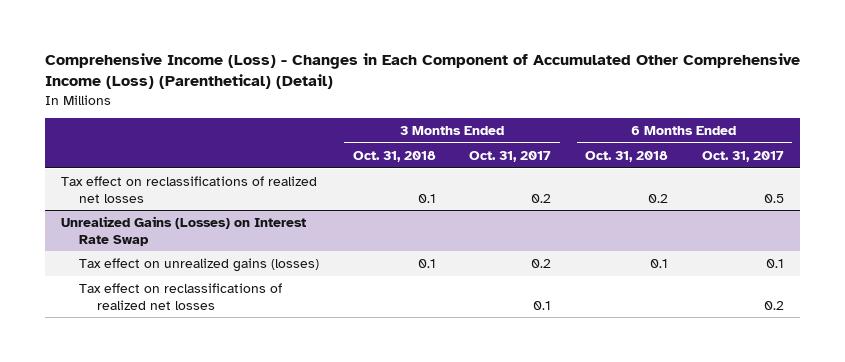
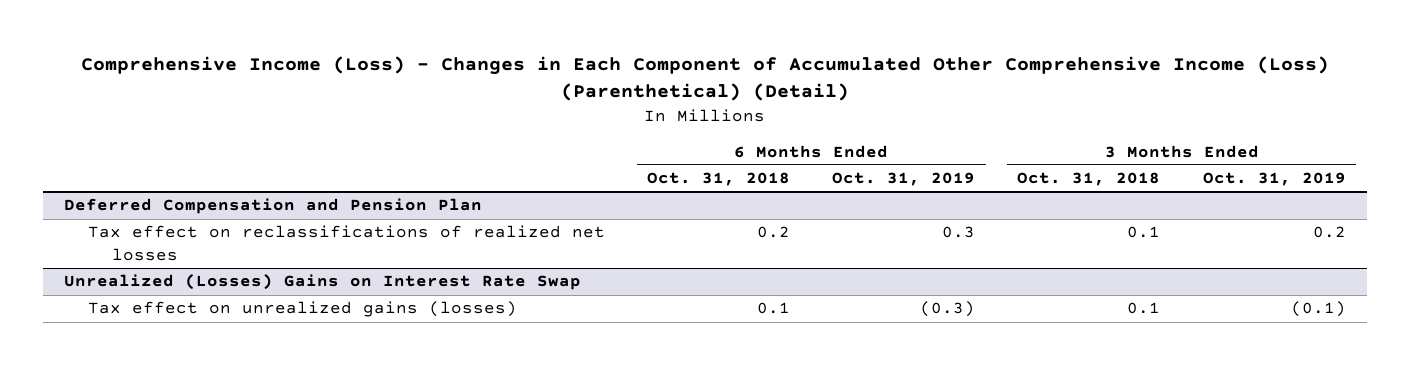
[469,150,552,162] Oct. 31, 2017 -> none
[701,150,784,162] Oct. 31, 2017 -> none
none -> [832,172,976,187] Oct. 31, 2019
none -> [1202,172,1346,187] Oct. 31, 2019
none -> [64,198,483,215] Deferred Compensation and Pension Plan
[61,215,307,246] Unrealized Gains (Losses) on Interest Rate Swap -> [64,274,582,291] Unrealized (Losses) Gains on Interest Rate Swap
[79,282,283,310] Tax effect on reclassifications of realized net losses -> none

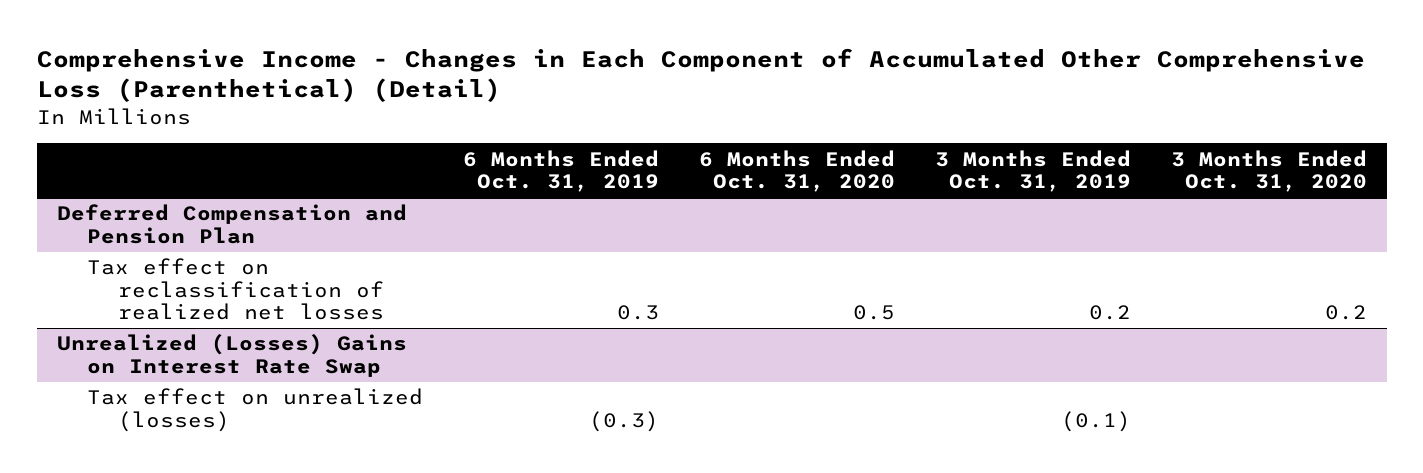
[80,56,1329,102] Comprehensive Income (Loss) - Changes in Each Component of Accumulated Other Comprehensive Income (Loss) (Parenthetical) (Detail) -> [36,47,1365,103] Comprehensive Income - Changes in Each Component of Accumulated Other Comprehensive Loss (Parenthetical) (Detail)
[647,172,791,187] Oct. 31, 2018 -> none
[1017,172,1161,187] Oct. 31, 2018 -> none
none -> [698,149,895,193] 6 Months Ended Oct. 31, 2020
none -> [1170,149,1367,193] 3 Months Ended Oct. 31, 2020
[87,225,605,261] Tax effect on reclassifications of realized net losses -> [87,258,384,321] Tax effect on reclassification of realized net losses
[87,301,517,318] Tax effect on unrealized gains (losses) -> [87,388,424,432] Tax effect on unrealized (losses)

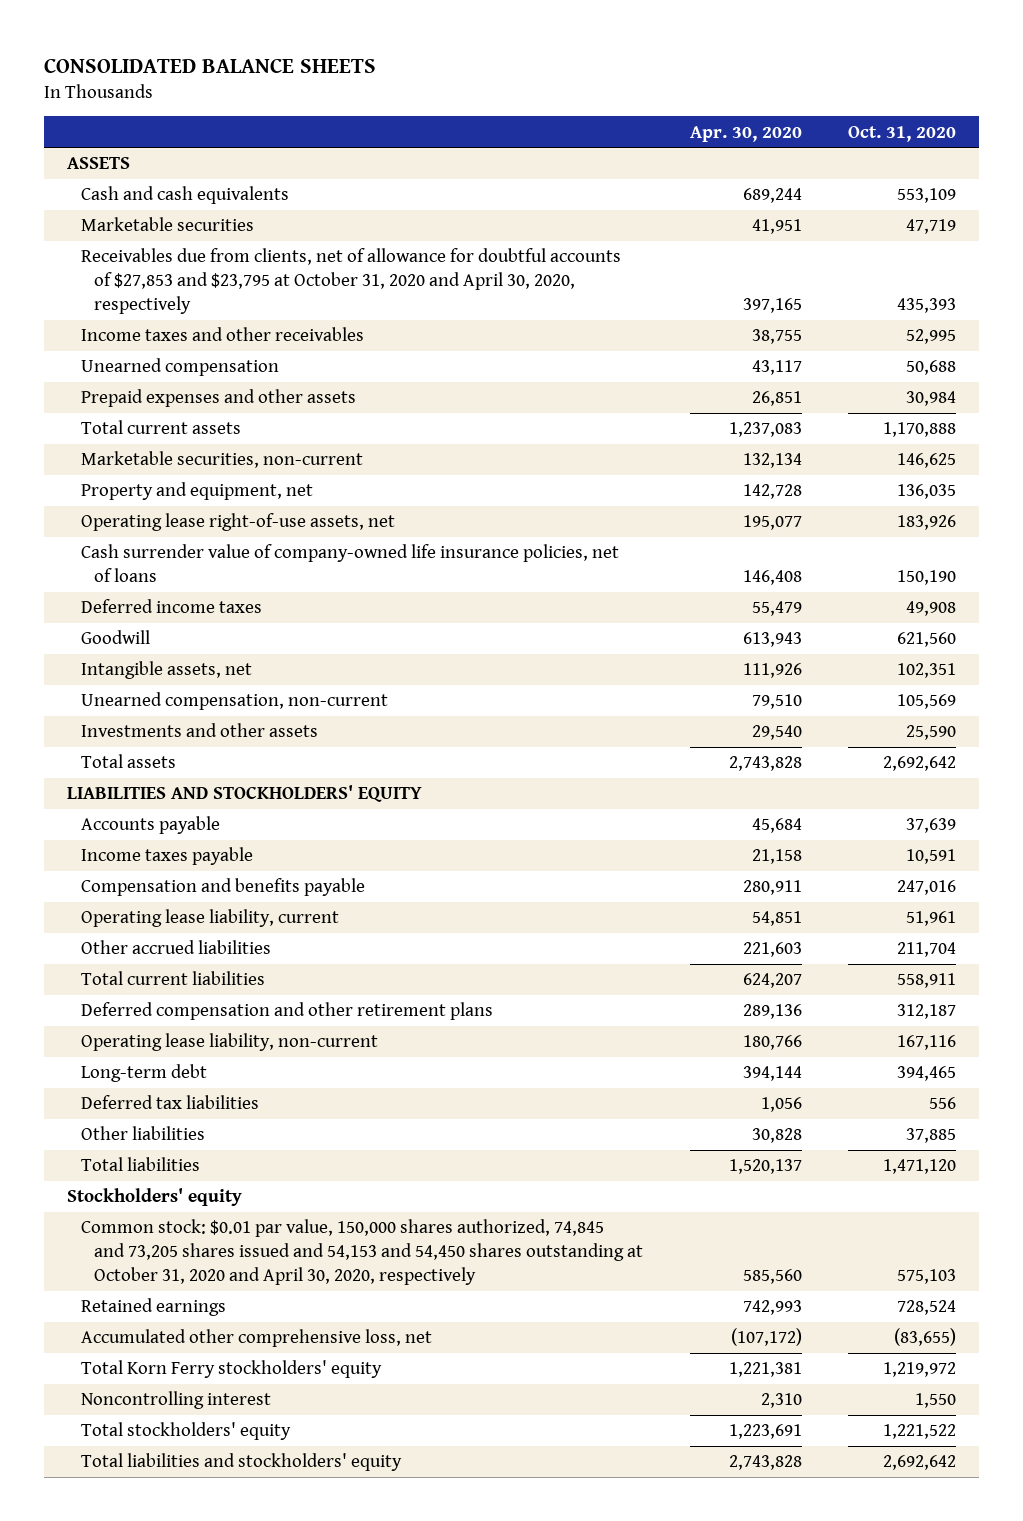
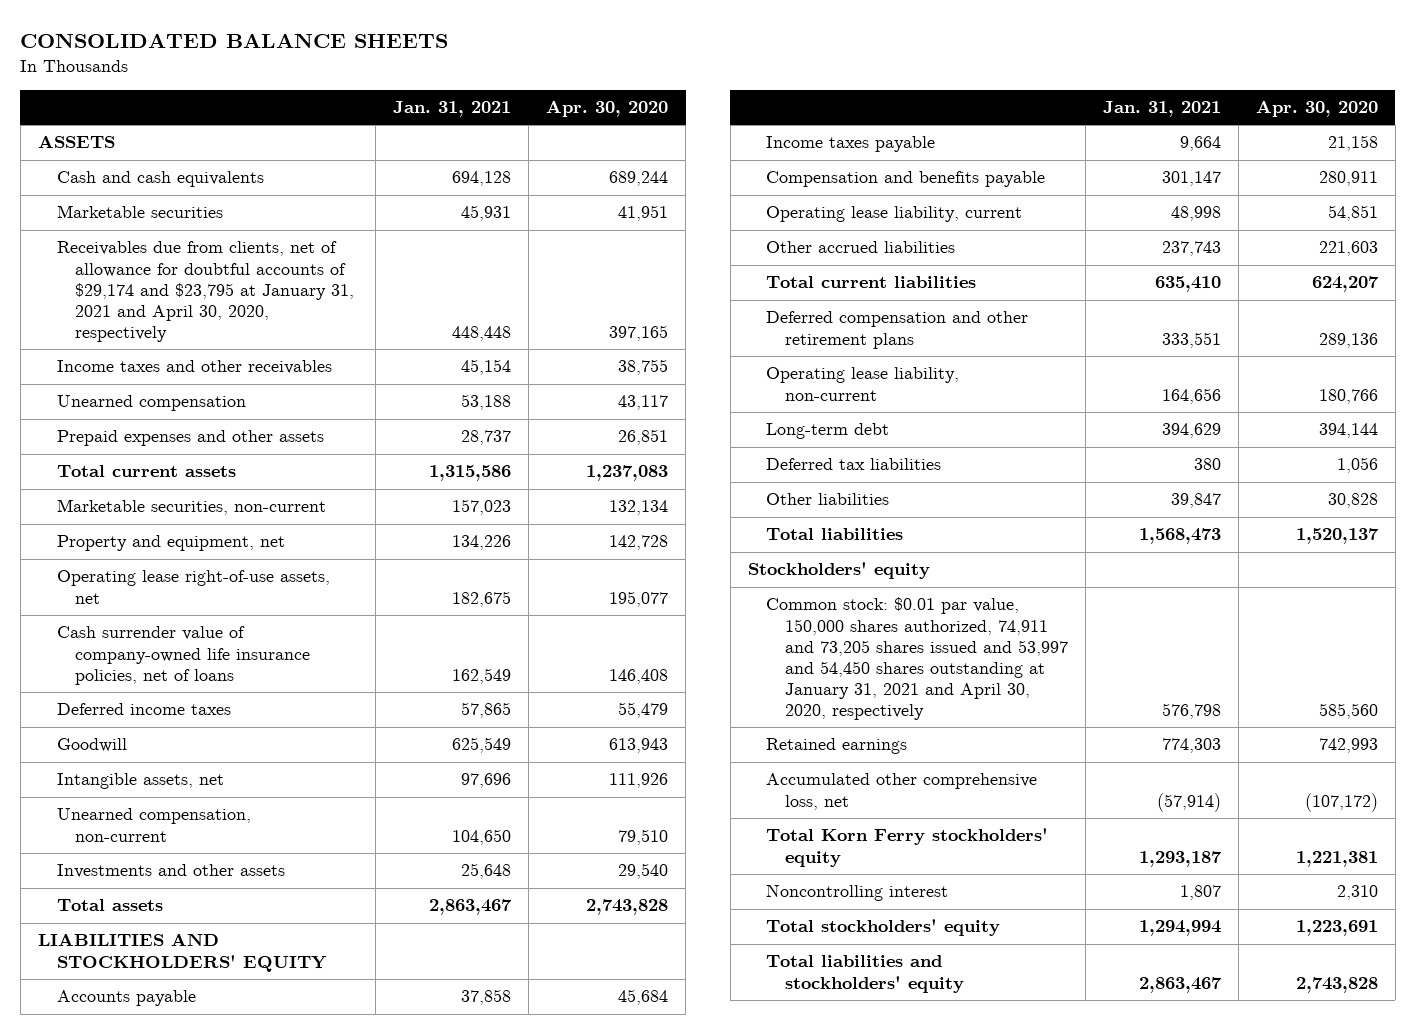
[848,125,957,142] Oct. 31, 2020 -> none
none -> [393,101,512,118] Jan. 31, 2021
[80,248,621,315] Receivables due from clients, net of allowance for doubtful accounts of $27,853 and $23,795 at October 31, 2020 and April 30, 2020, respectively -> [56,241,355,343] Receivables due from clients, net of allowance for doubtful accounts of $29,174 and $23,795 at January 31, 2021 and April 30, 2020, respectively
[80,1219,644,1286] Common stock: $0.01 par value, 150,000 shares authorized, 74,845 and 73,205 shares issued and 54,153 and 54,450 shares outstanding at October 31, 2020 and April 30, 2020, respectively -> [766,597,1069,721] Common stock: $0.01 par value, 150,000 shares authorized, 74,911 and 73,205 shares issued and 53,997 and 54,450 shares outstanding at January 31, 2021 and April 30, 2020, respectively

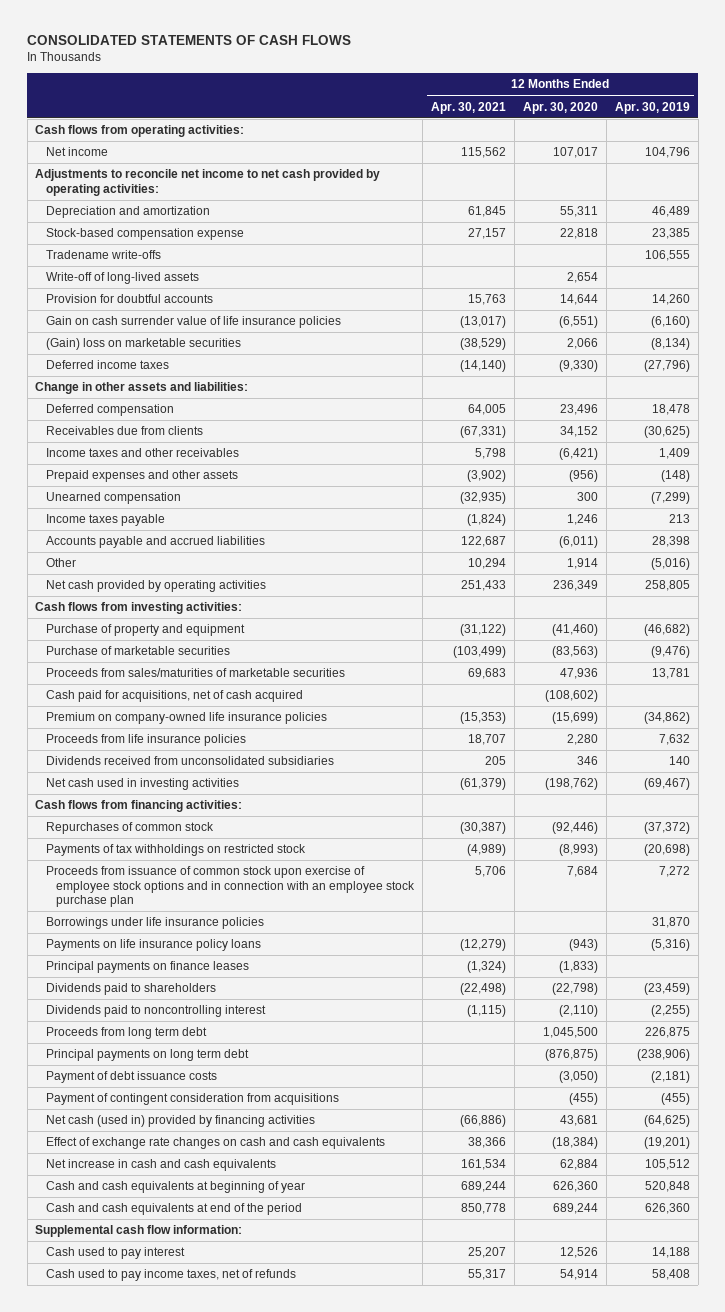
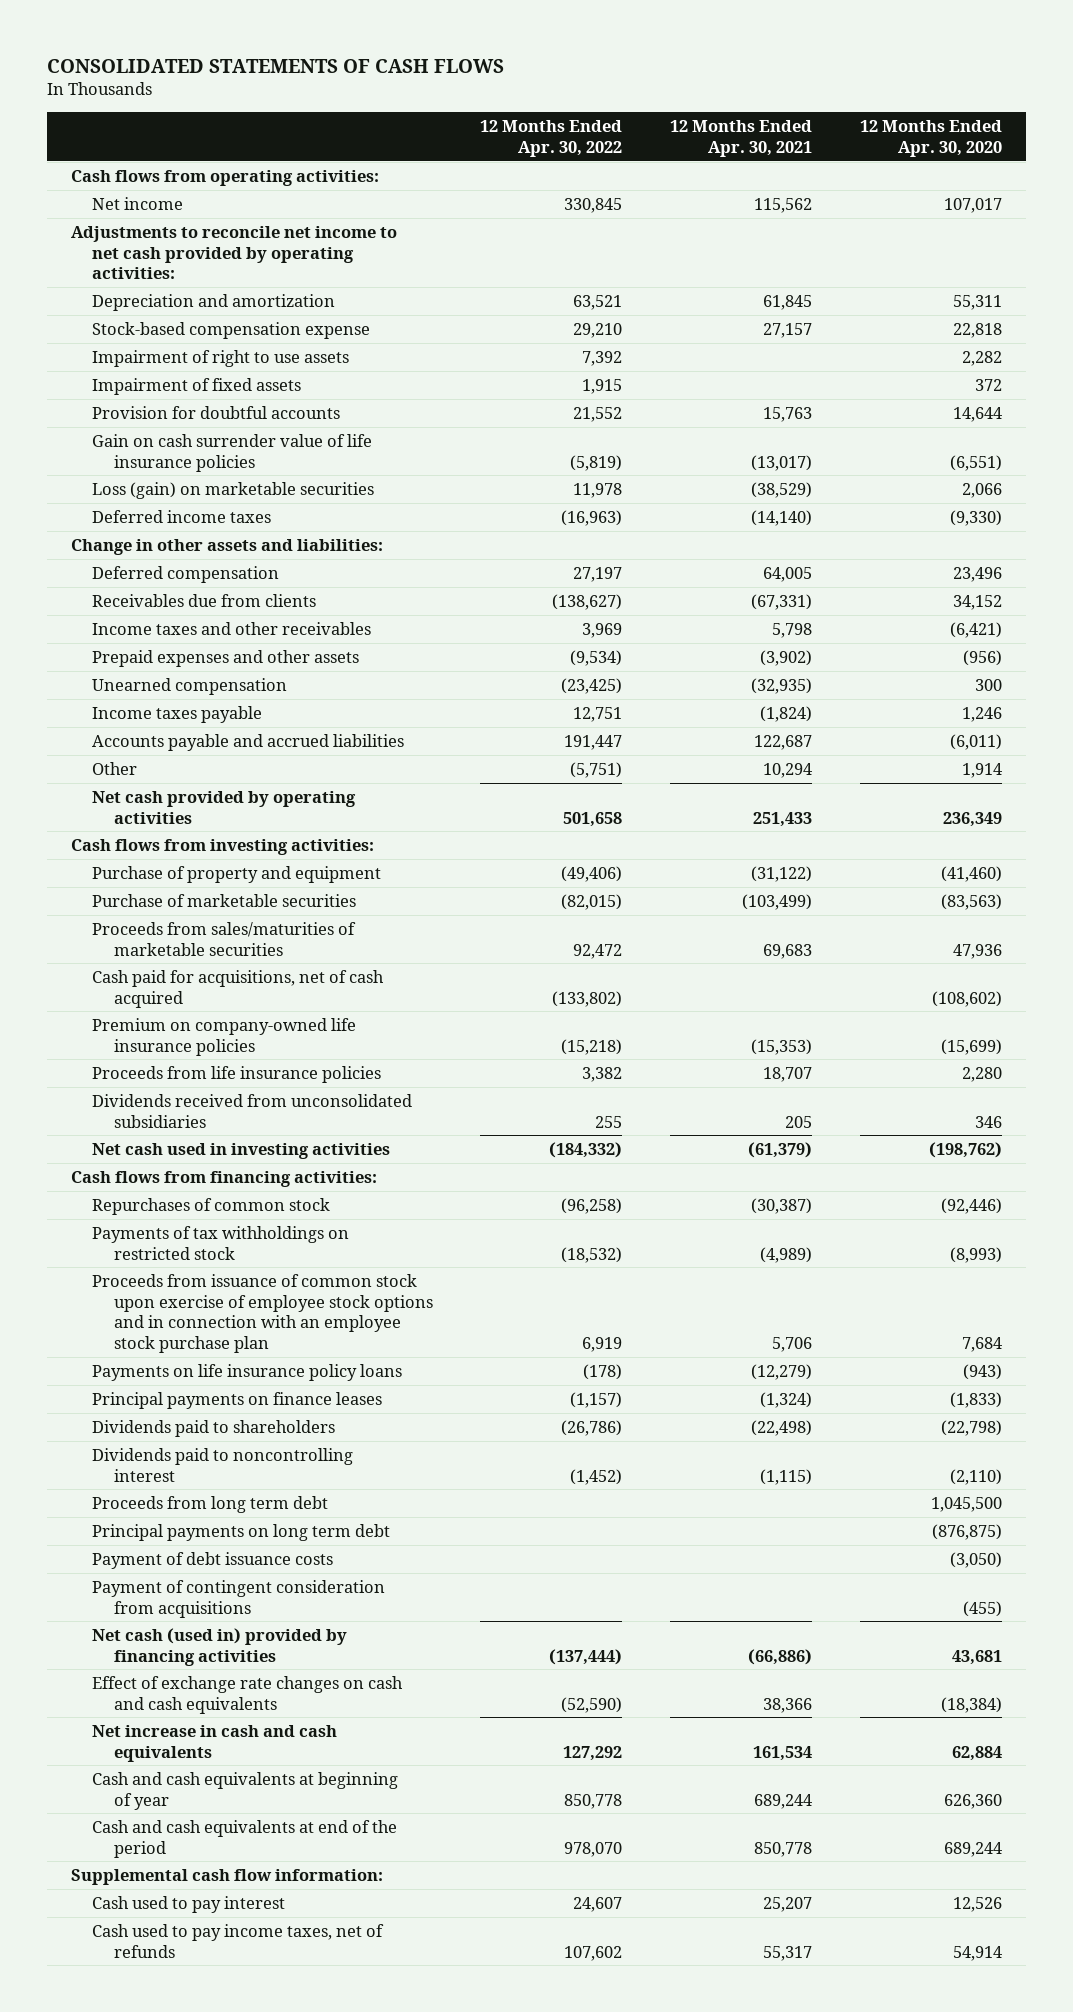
[614,101,690,114] Apr. 30, 2019 -> none
none -> [480,119,623,157] 12 Months Ended Apr. 30, 2022
[45,250,161,260] Tradename write-offs -> none
[45,272,199,285] Write-off of long-lived assets -> none
none -> [92,349,350,367] Impairment of right to use assets
none -> [92,377,302,395] Impairment of fixed assets
[45,338,241,351] (Gain) loss on marketable securities -> [92,481,375,499] Loss (gain) on marketable securities
[45,917,264,930] Borrowings under life insurance policies -> none

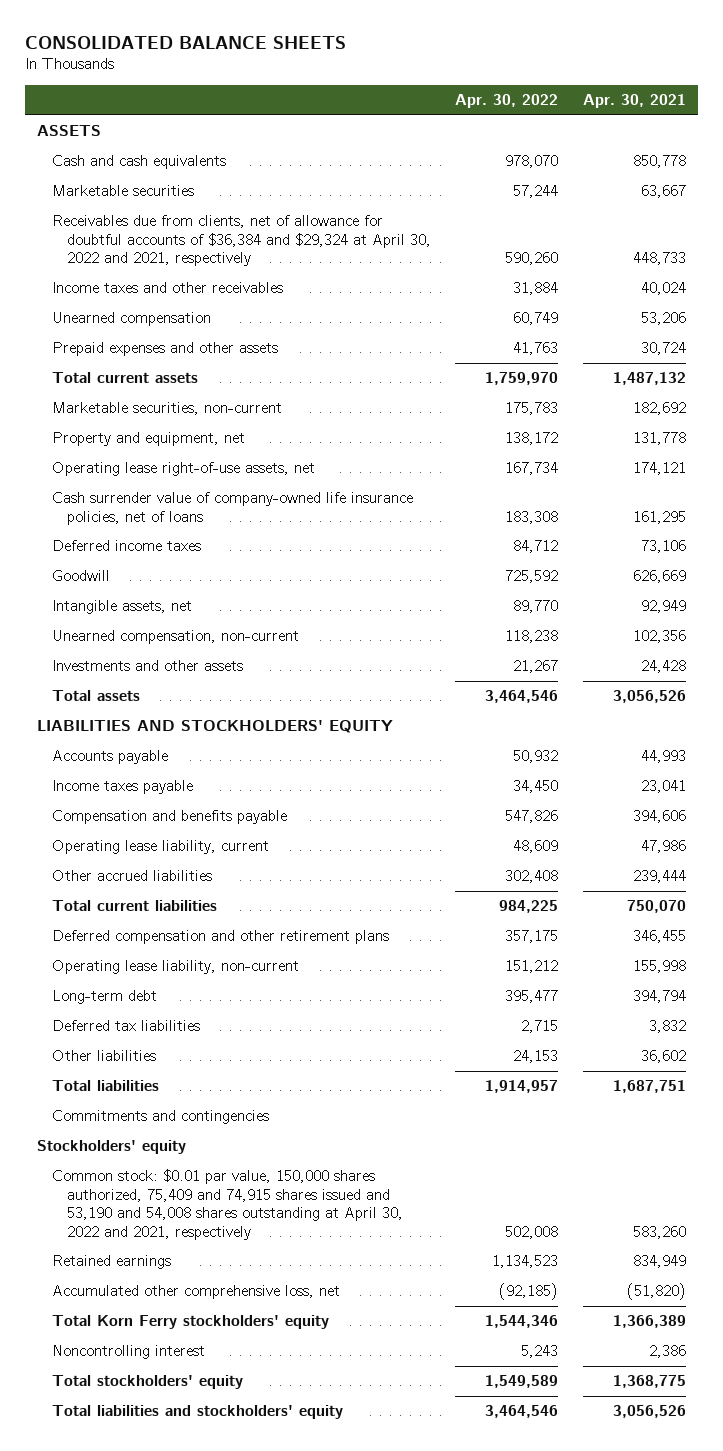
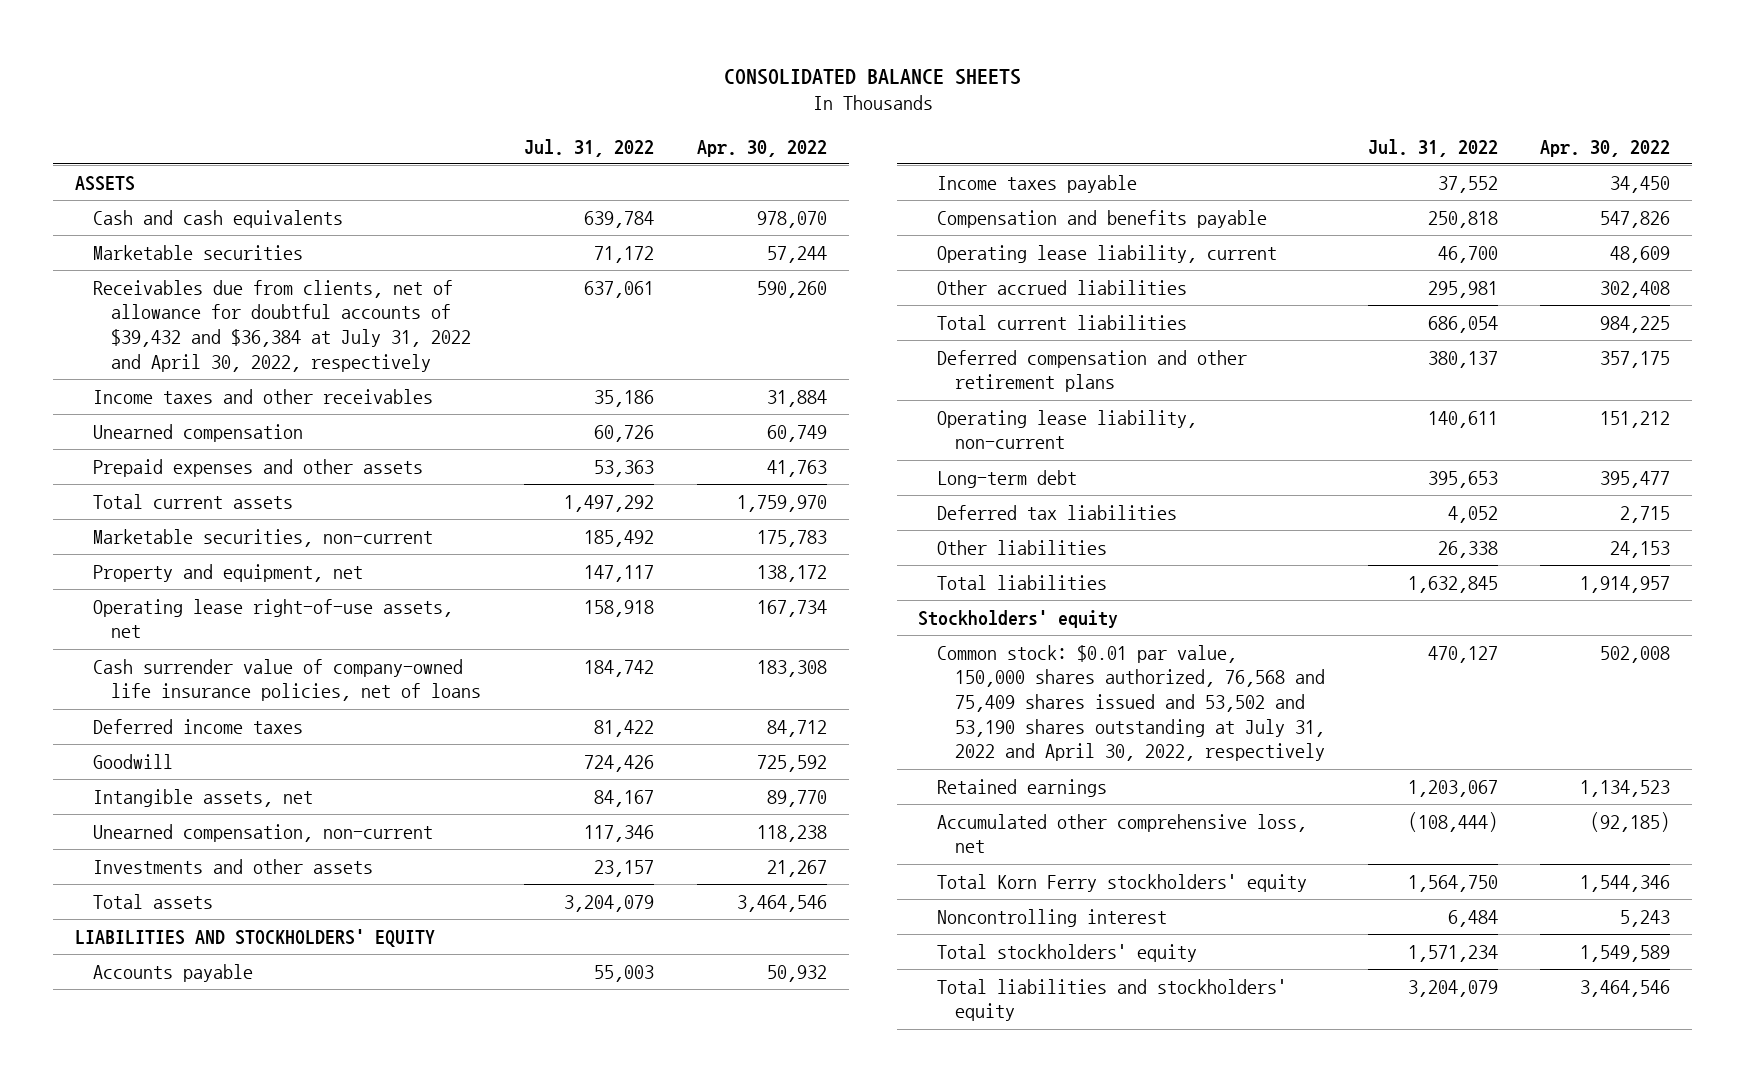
[582,94,686,109] Apr. 30, 2021 -> none
none -> [524,138,655,157] Jul. 31, 2022
[51,215,431,267] Receivables due from clients, net of allowance for doubtful accounts of $36,384 and $29,324 at April 30, 2022 and 2021, respectively -> [93,279,472,372] Receivables due from clients, net of allowance for doubtful accounts of $39,432 and $36,384 at July 31, 2022 and April 30, 2022, respectively
[51,1110,269,1125] Commitments and contingencies -> none
[51,1169,403,1240] Common stock: $0.01 par value, 150,000 shares authorized, 75,409 and 74,915 shares issued and 53,190 and 54,008 shares outstanding at April 30, 2022 and 2021, respectively -> [936,644,1325,762] Common stock: $0.01 par value, 150,000 shares authorized, 76,568 and 75,409 shares issued and 53,502 and 53,190 shares outstanding at July 31, 2022 and April 30, 2022, respectively

